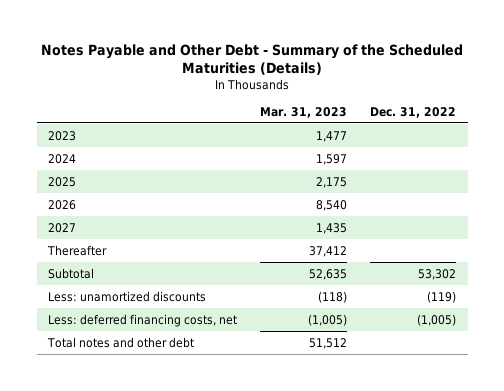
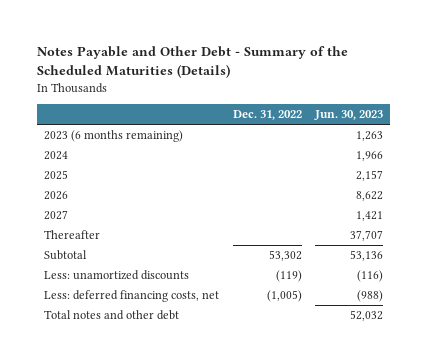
[260,106,348,118] Mar. 31, 2023 -> none
none -> [314,110,384,121] Jun. 30, 2023
[48,130,77,141] 2023 -> [43,130,183,143] 2023 (6 months remaining)

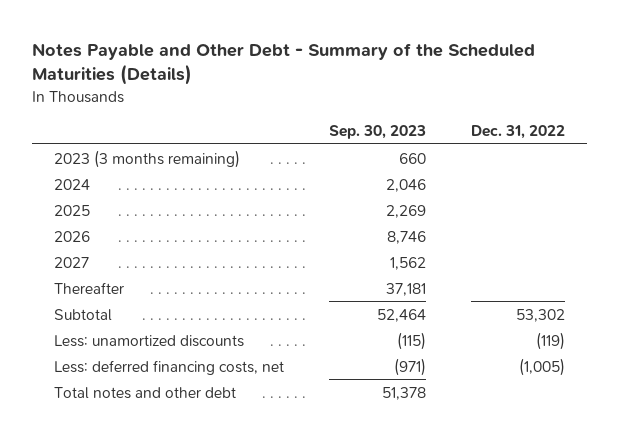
[314,110,384,121] Jun. 30, 2023 -> none
none -> [328,124,426,139] Sep. 30, 2023
[43,130,183,143] 2023 (6 months remaining) -> [54,149,241,168] 2023 (3 months remaining)

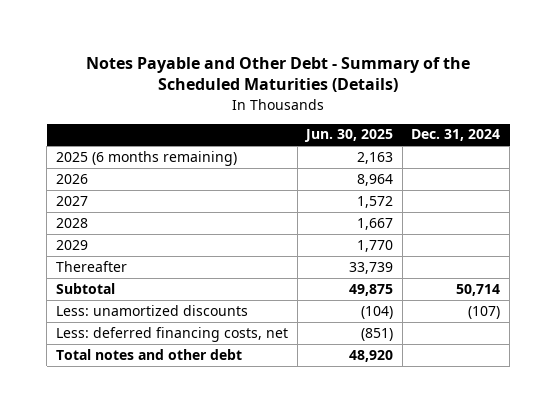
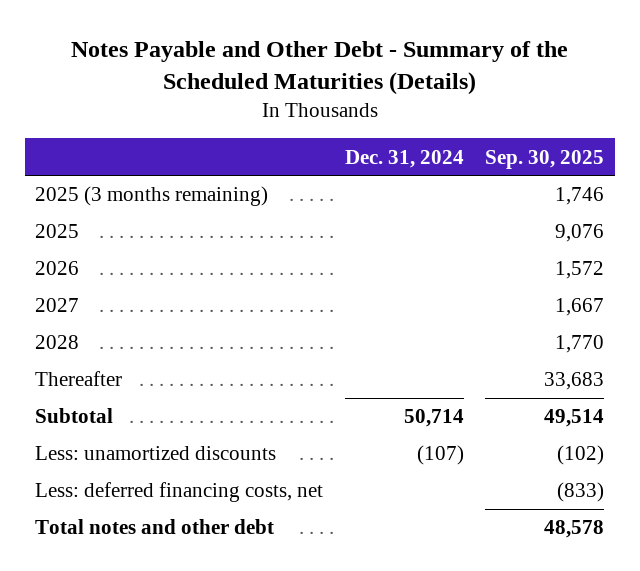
[304,129,394,143] Jun. 30, 2025 -> none
none -> [485,149,605,169] Sep. 30, 2025
[55,150,237,166] 2025 (6 months remaining) -> [35,186,269,207] 2025 (3 months remaining)
none -> [35,224,80,239] 2025
[55,239,88,250] 2029 -> none

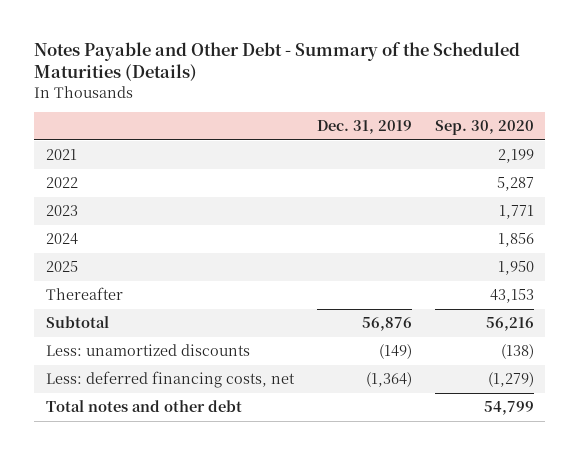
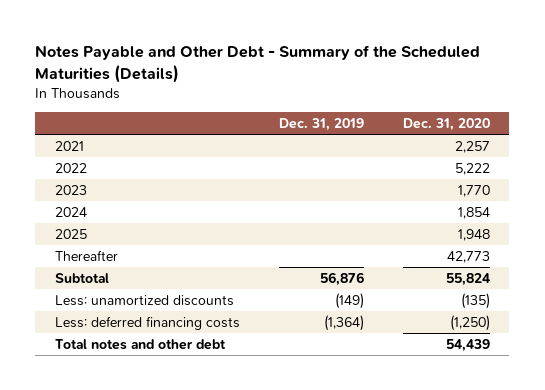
[434,120,534,136] Sep. 30, 2020 -> none
none -> [402,117,490,131] Dec. 31, 2020
[45,371,295,389] Less: deferred financing costs, net -> [54,315,240,330] Less: deferred financing costs

